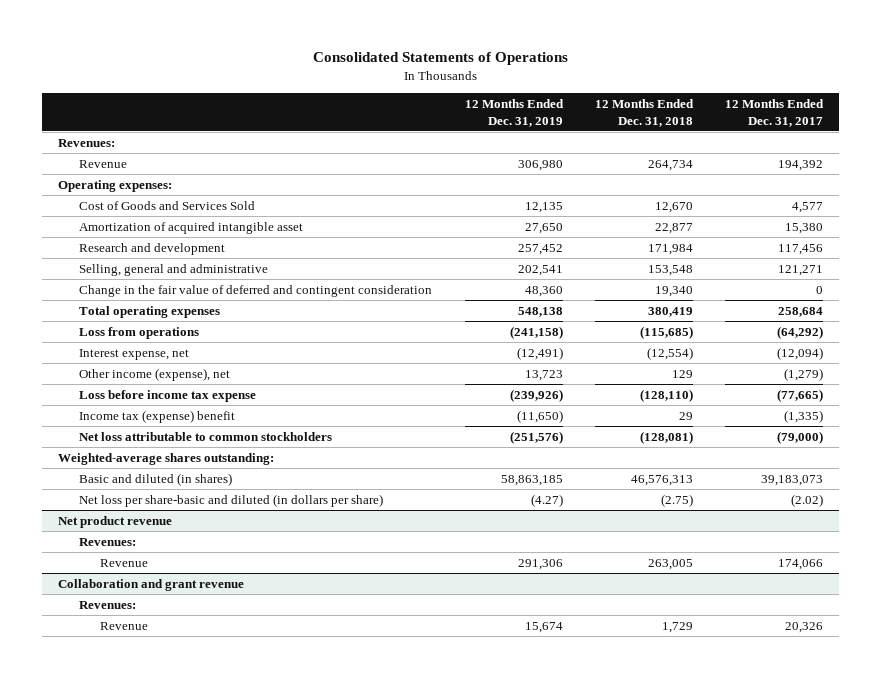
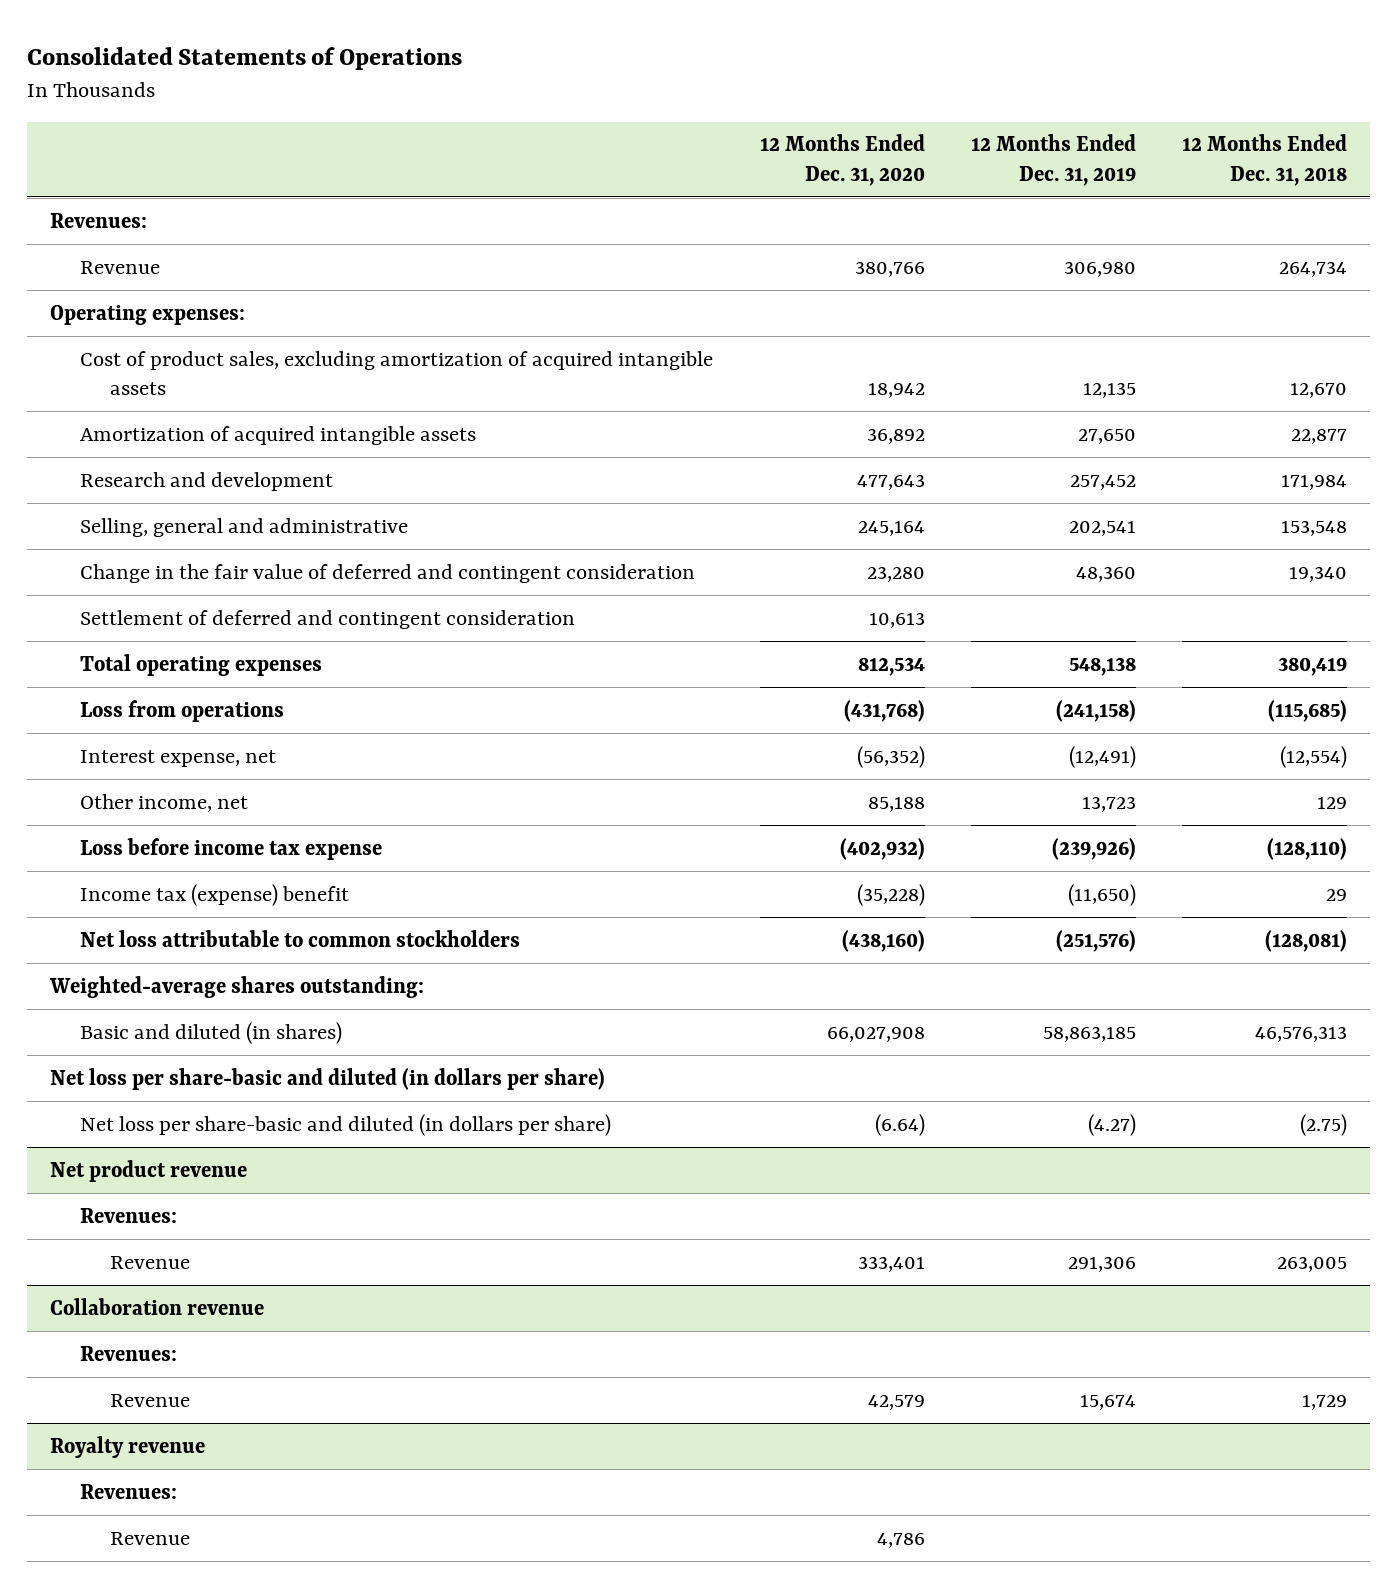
[725,98,825,127] 12 Months Ended Dec. 31, 2017 -> none
none -> [759,134,925,186] 12 Months Ended Dec. 31, 2020
[79,200,256,210] Cost of Goods and Services Sold -> [80,350,714,396] Cost of product sales, excluding amortization of acquired intangible assets
[79,221,304,234] Amortization of acquired intangible asset -> [80,425,477,445] Amortization of acquired intangible assets
none -> [80,609,576,629] Settlement of deferred and contingent consideration
[79,367,231,381] Other income (expense), net -> [80,793,249,812] Other income, net
none -> [50,1067,606,1090] Net loss per share-basic and diluted (in dollars per share)
[58,578,245,591] Collaboration and grant revenue -> [50,1297,265,1315] Collaboration revenue
none -> [50,1435,206,1458] Royalty revenue
none -> [80,1483,178,1499] Revenues:
none -> [110,1531,191,1545] Revenue

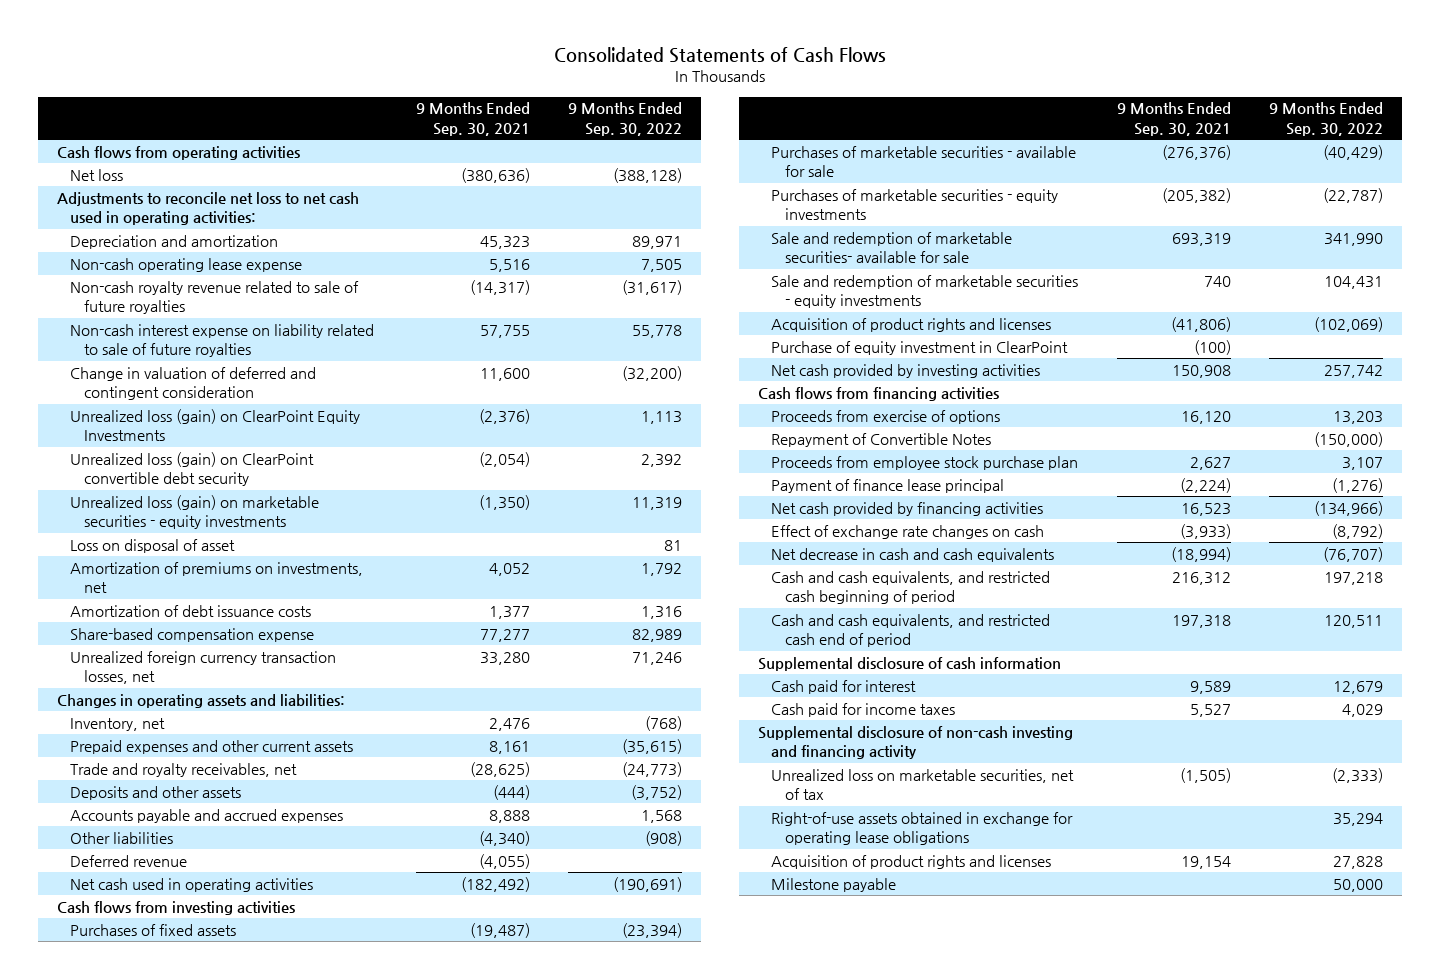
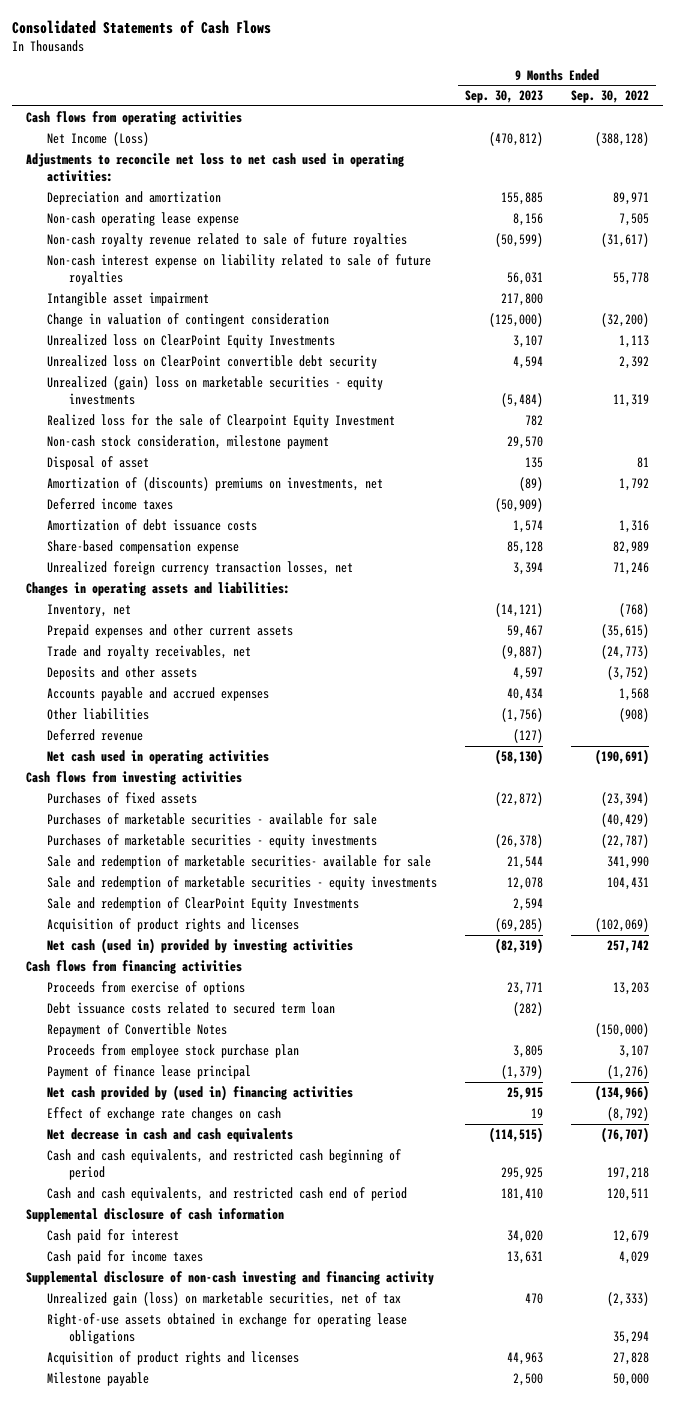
[415,102,530,136] 9 Months Ended Sep. 30, 2021 -> none
none -> [465,90,544,104] Sep. 30, 2023
[70,168,124,181] Net loss -> [47,132,150,147] Net Income (Loss)
none -> [47,292,210,307] Intangible asset impairment
[70,366,317,401] Change in valuation of deferred and contingent consideration -> [47,313,330,328] Change in valuation of contingent consideration
[70,408,361,442] Unrealized loss (gain) on ClearPoint Equity Investments -> [47,334,336,349] Unrealized loss on ClearPoint Equity Investments
[70,451,315,487] Unrealized loss (gain) on ClearPoint convertible debt security -> [47,355,378,370] Unrealized loss on ClearPoint convertible debt security
[70,494,320,530] Unrealized loss (gain) on marketable securities - equity investments -> [47,376,384,406] Unrealized (gain) loss on marketable securities - equity investments
none -> [47,414,396,429] Realized loss for the sale of Clearpoint Equity Investment
none -> [47,435,330,450] Non-cash stock consideration, milestone payment
[70,538,236,553] Loss on disposal of asset -> [47,456,150,471] Disposal of asset
[70,561,364,594] Amortization of premiums on investments, net -> [47,477,384,492] Amortization of (discounts) premiums on investments, net
none -> [47,498,174,511] Deferred income taxes
none -> [47,897,360,912] Sale and redemption of ClearPoint Equity Investments
[771,340,1069,355] Purchase of equity investment in ClearPoint -> none
[771,363,1041,378] Net cash provided by investing activities -> [47,938,354,955] Net cash (used in) provided by investing activities
none -> [47,1002,336,1015] Debt issuance costs related to secured term loan
[771,501,1044,516] Net cash provided by financing activities -> [47,1085,354,1102] Net cash provided by (used in) financing activities
[771,768,1075,801] Unrealized loss on marketable securities, net of tax -> [47,1292,402,1307] Unrealized gain (loss) on marketable securities, net of tax

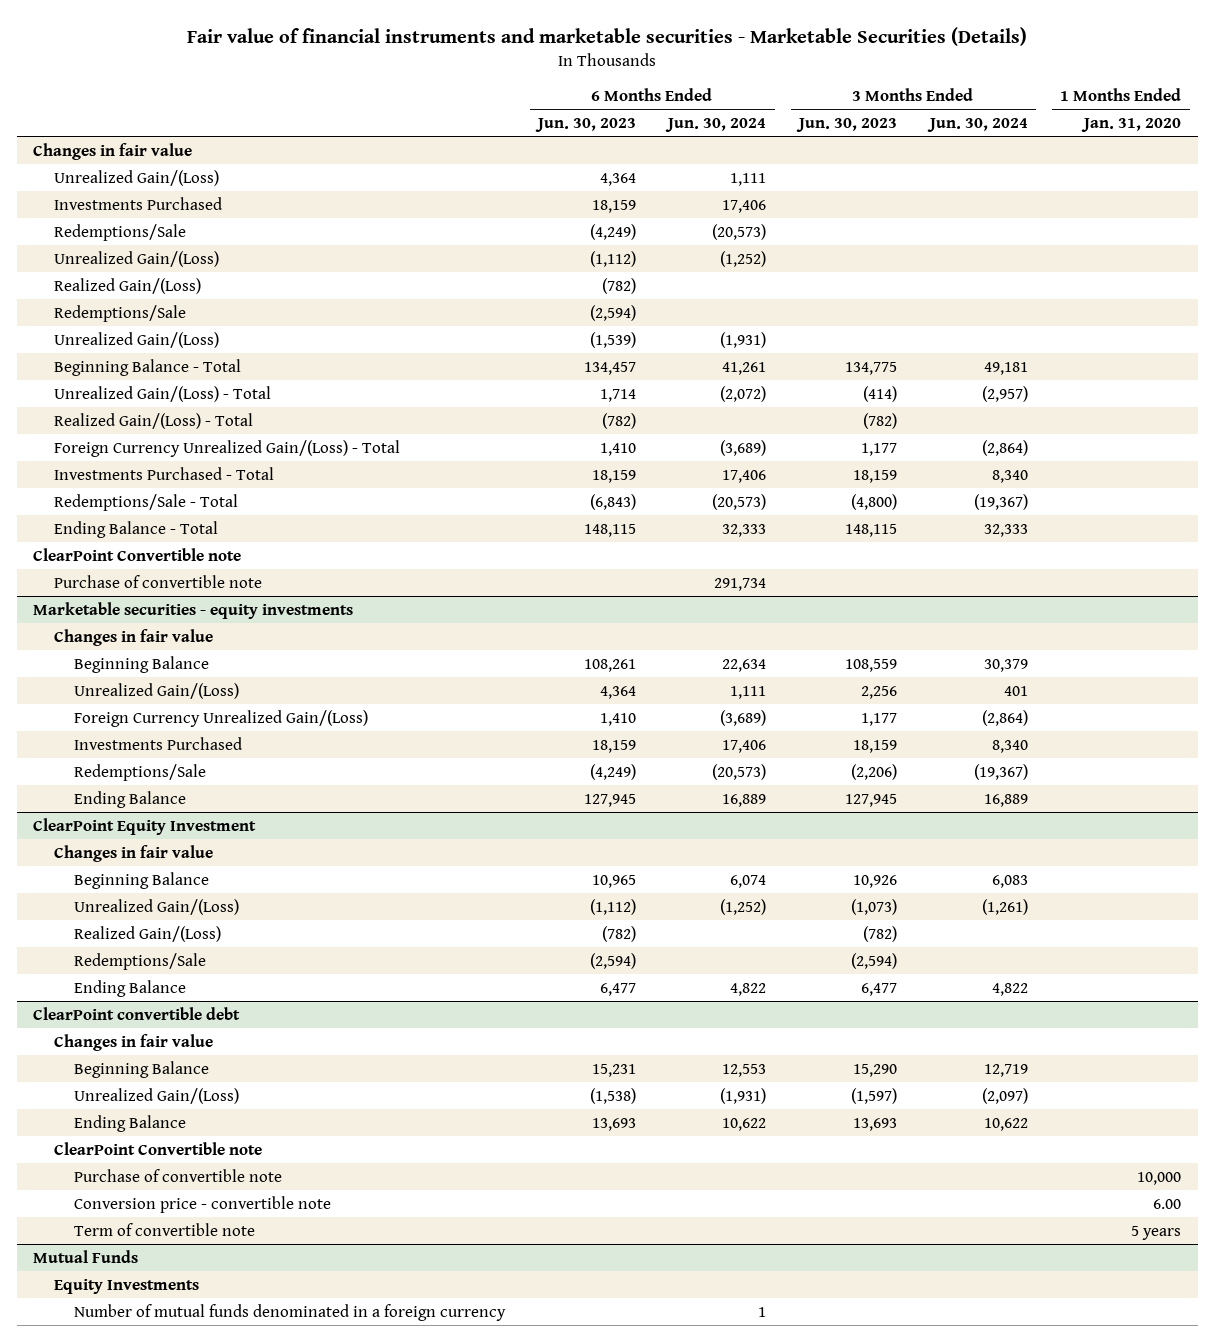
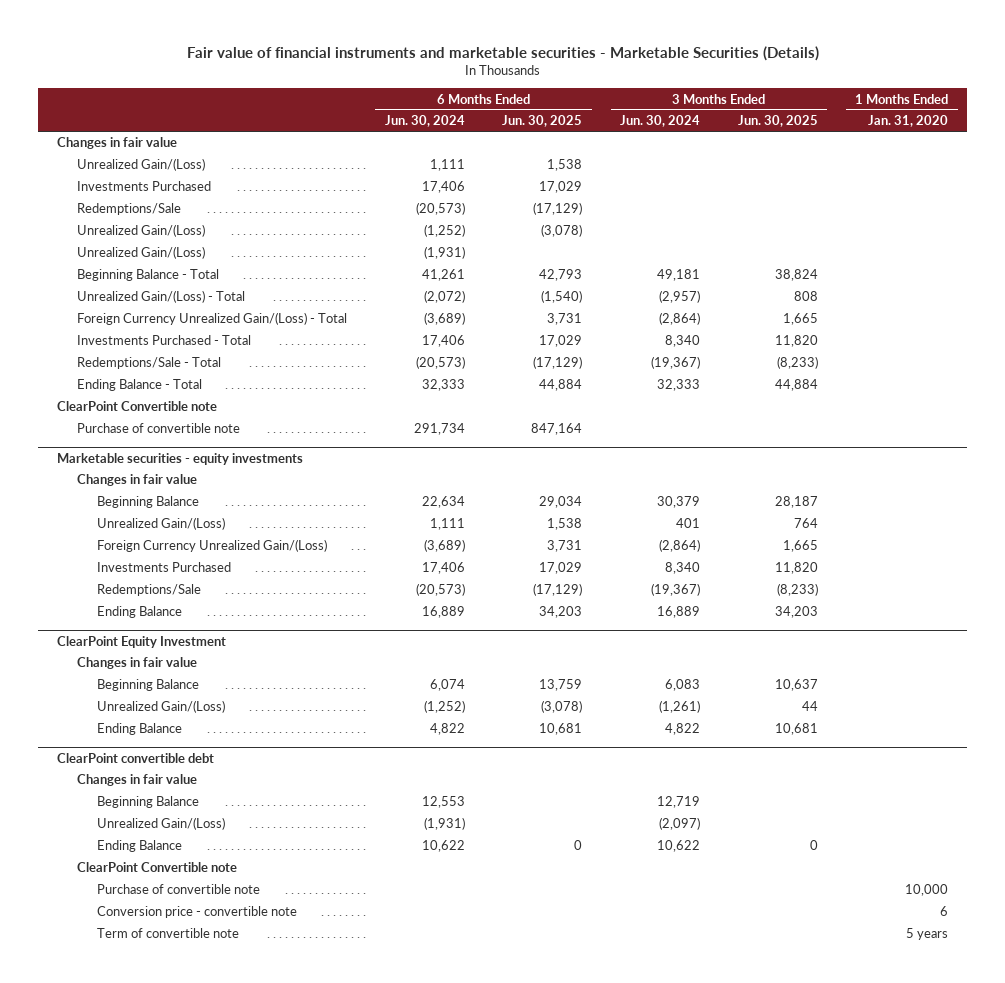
[534,118,636,133] Jun. 30, 2023 -> none
[796,118,898,133] Jun. 30, 2023 -> none
none -> [502,115,583,128] Jun. 30, 2025
none -> [737,115,818,128] Jun. 30, 2025
[53,277,201,294] Realized Gain/(Loss) -> none
[53,304,186,322] Redemptions/Sale -> none
[53,412,253,429] Realized Gain/(Loss) - Total -> none
[74,925,222,942] Realized Gain/(Loss) -> none
[74,952,207,970] Redemptions/Sale -> none
[1153,1198,1182,1209] 6.00 -> [940,906,949,917] 6
[33,1249,139,1263] Mutual Funds -> none
[53,1278,199,1294] Equity Investments -> none
[74,1303,507,1321] Number of mutual funds denominated in a foreign currency -> none

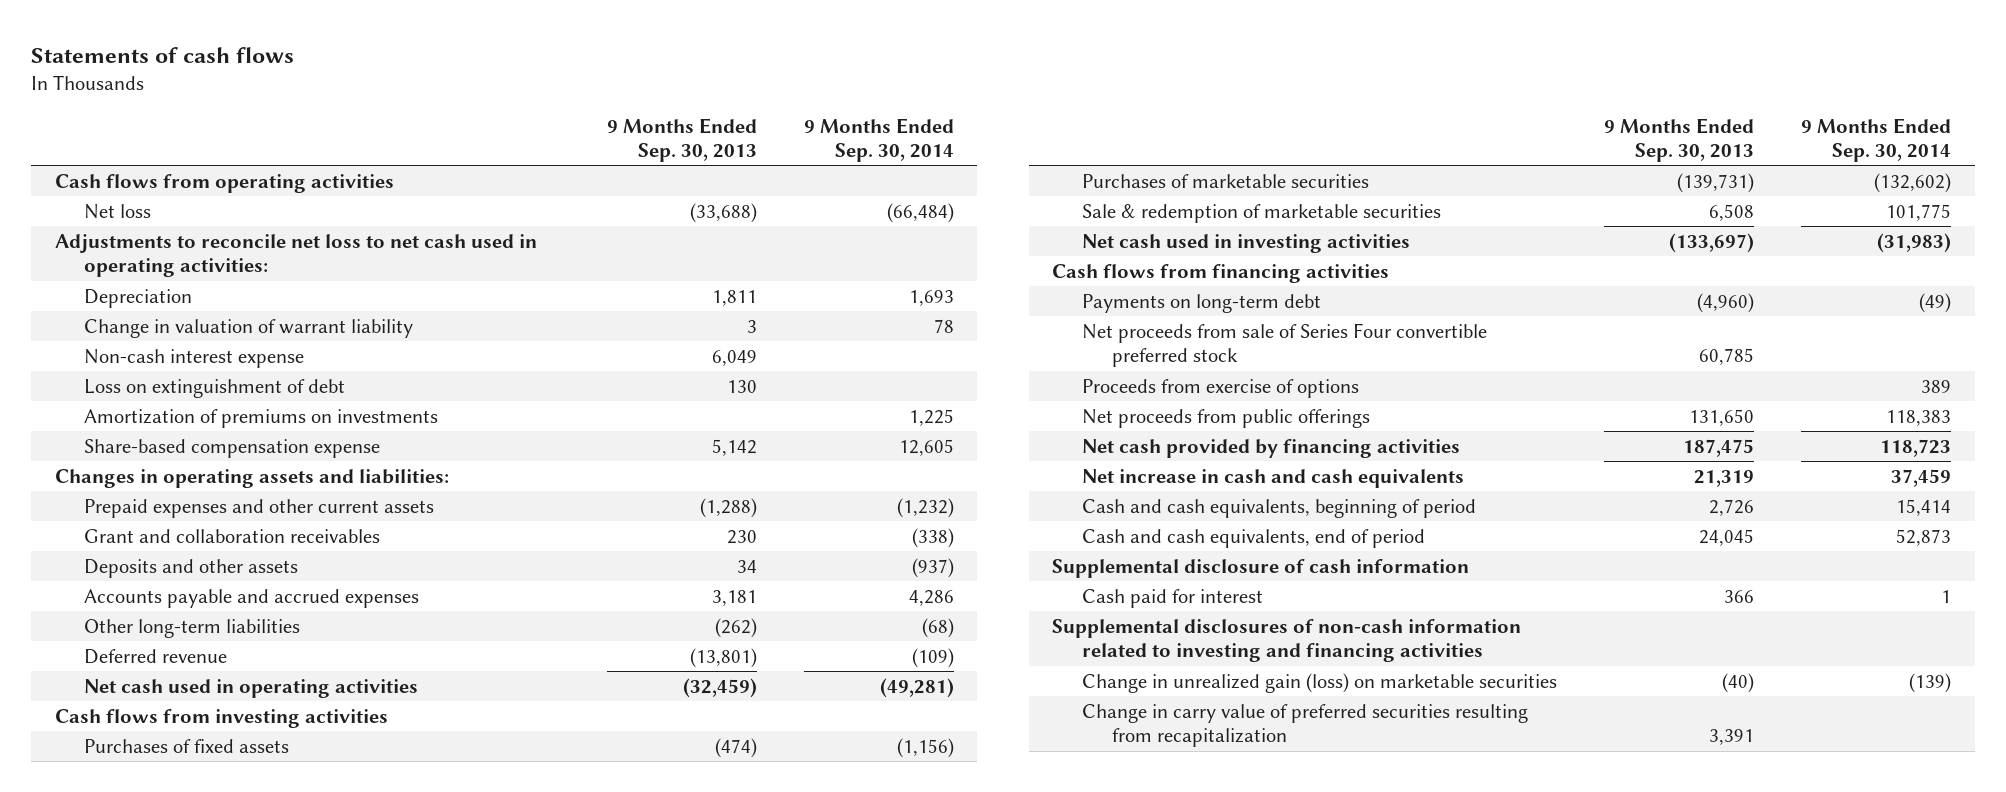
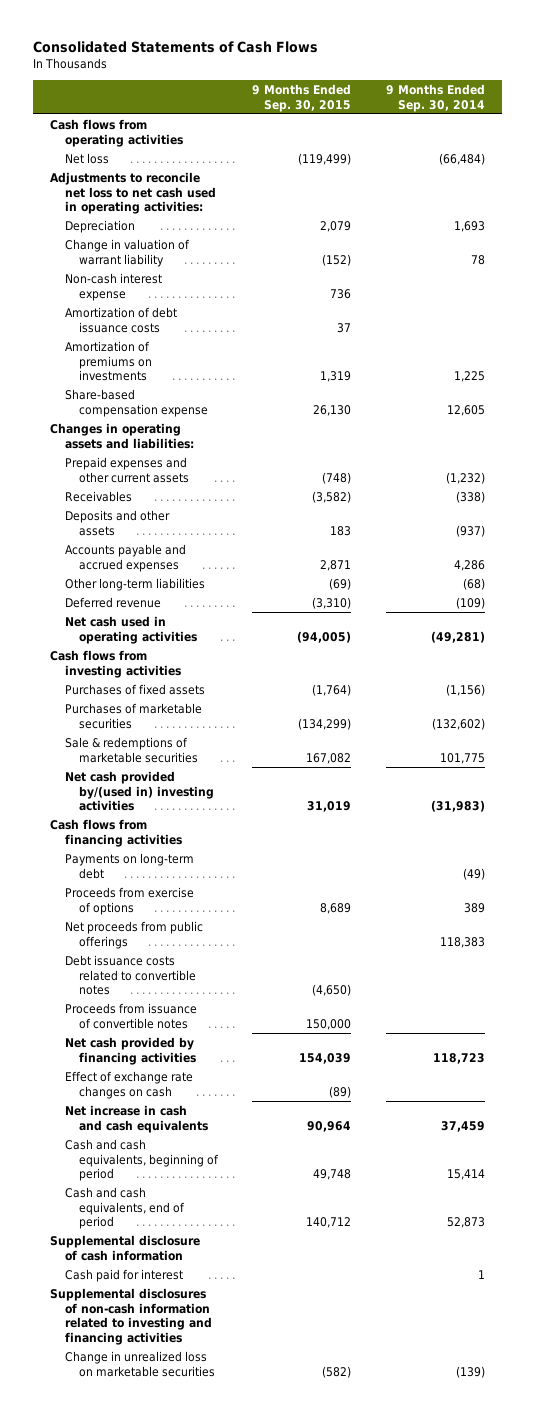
[31,46,295,63] Statements of cash flows -> [32,40,318,53] Consolidated Statements of Cash Flows
[606,117,757,162] 9 Months Ended Sep. 30, 2013 -> none
none -> [252,84,352,112] 9 Months Ended Sep. 30, 2015
[84,378,346,398] Loss on extinguishment of debt -> none
none -> [64,306,177,333] Amortization of debt issuance costs
[84,528,381,543] Grant and collaboration receivables -> [64,490,132,502] Receivables
[1081,203,1441,223] Sale & redemption of marketable securities -> [64,736,199,763] Sale & redemptions of marketable securities
[1081,233,1410,253] Net cash used in investing activities -> [64,770,215,812] Net cash provided by/(used in) investing activities
[1081,322,1487,368] Net proceeds from sale of Series Four convertible preferred stock -> none
none -> [64,954,197,996] Debt issuance costs related to convertible notes
none -> [64,1002,197,1029] Proceeds from issuance of convertible notes
none -> [64,1070,193,1099] Effect of exchange rate changes on cash
[1081,703,1528,748] Change in carry value of preferred securities resulting from recapitalization -> none
[1081,672,1557,693] Change in unrealized gain (loss) on marketable securities -> [64,1350,216,1377] Change in unrealized loss on marketable securities

